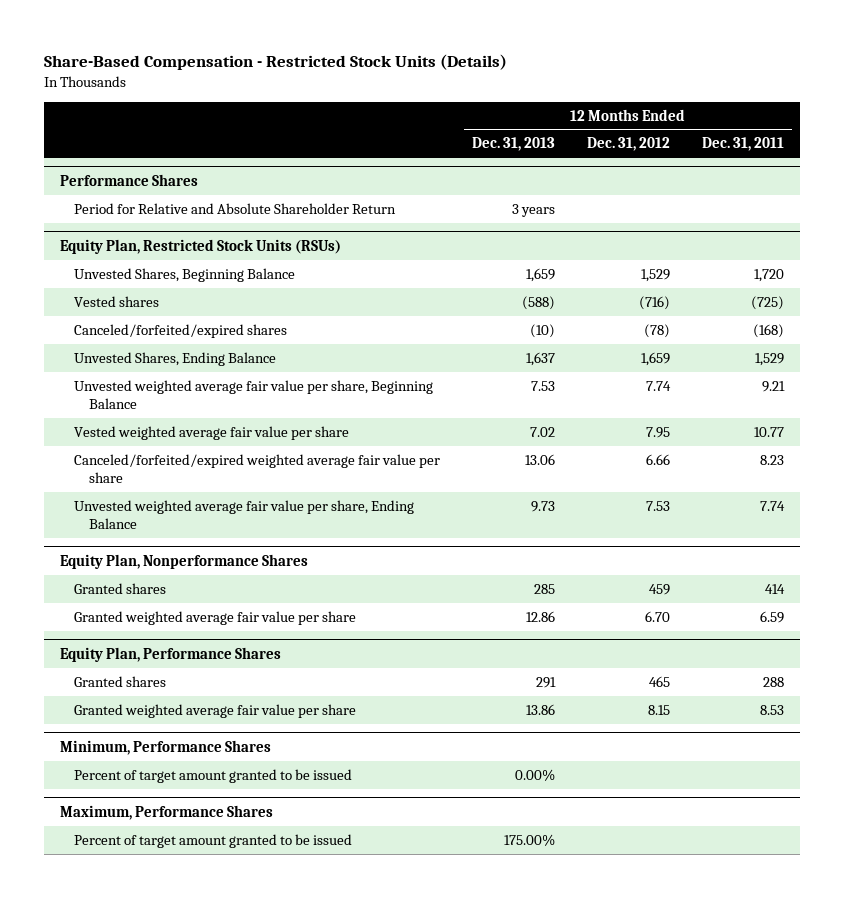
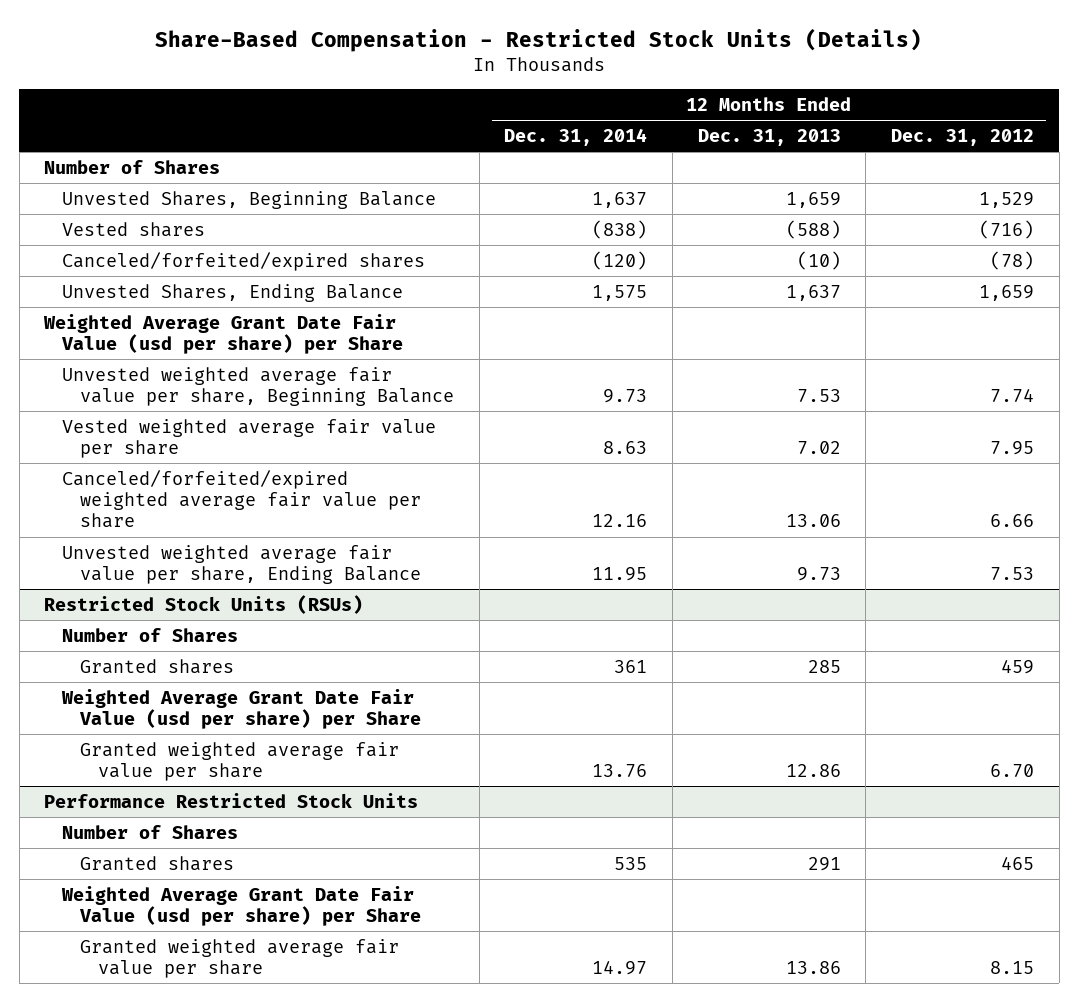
[702,137,785,152] Dec. 31, 2011 -> none
none -> [504,127,648,146] Dec. 31, 2014
[59,173,198,186] Performance Shares -> none
[74,202,397,214] Period for Relative and Absolute Shareholder Return -> none
[59,238,341,254] Equity Plan, Restricted Stock Units (RSUs) -> none
none -> [44,159,221,174] Number of Shares
none -> [43,313,404,355] Weighted Average Grant Date Fair Value (usd per share) per Share
[59,553,308,569] Equity Plan, Nonperformance Shares -> none
none -> [44,594,364,614] Restricted Stock Units (RSUs)
none -> [62,627,239,642] Number of Shares
none -> [61,688,422,730] Weighted Average Grant Date Fair Value (usd per share) per Share
[59,646,281,662] Equity Plan, Performance Shares -> none
none -> [44,792,419,808] Performance Restricted Stock Units
none -> [62,824,239,839] Number of Shares
none -> [61,885,422,927] Weighted Average Grant Date Fair Value (usd per share) per Share
[59,739,271,755] Minimum, Performance Shares -> none
[74,768,353,783] Percent of target amount granted to be issued -> none
[59,804,273,820] Maximum, Performance Shares -> none
[74,833,353,848] Percent of target amount granted to be issued -> none

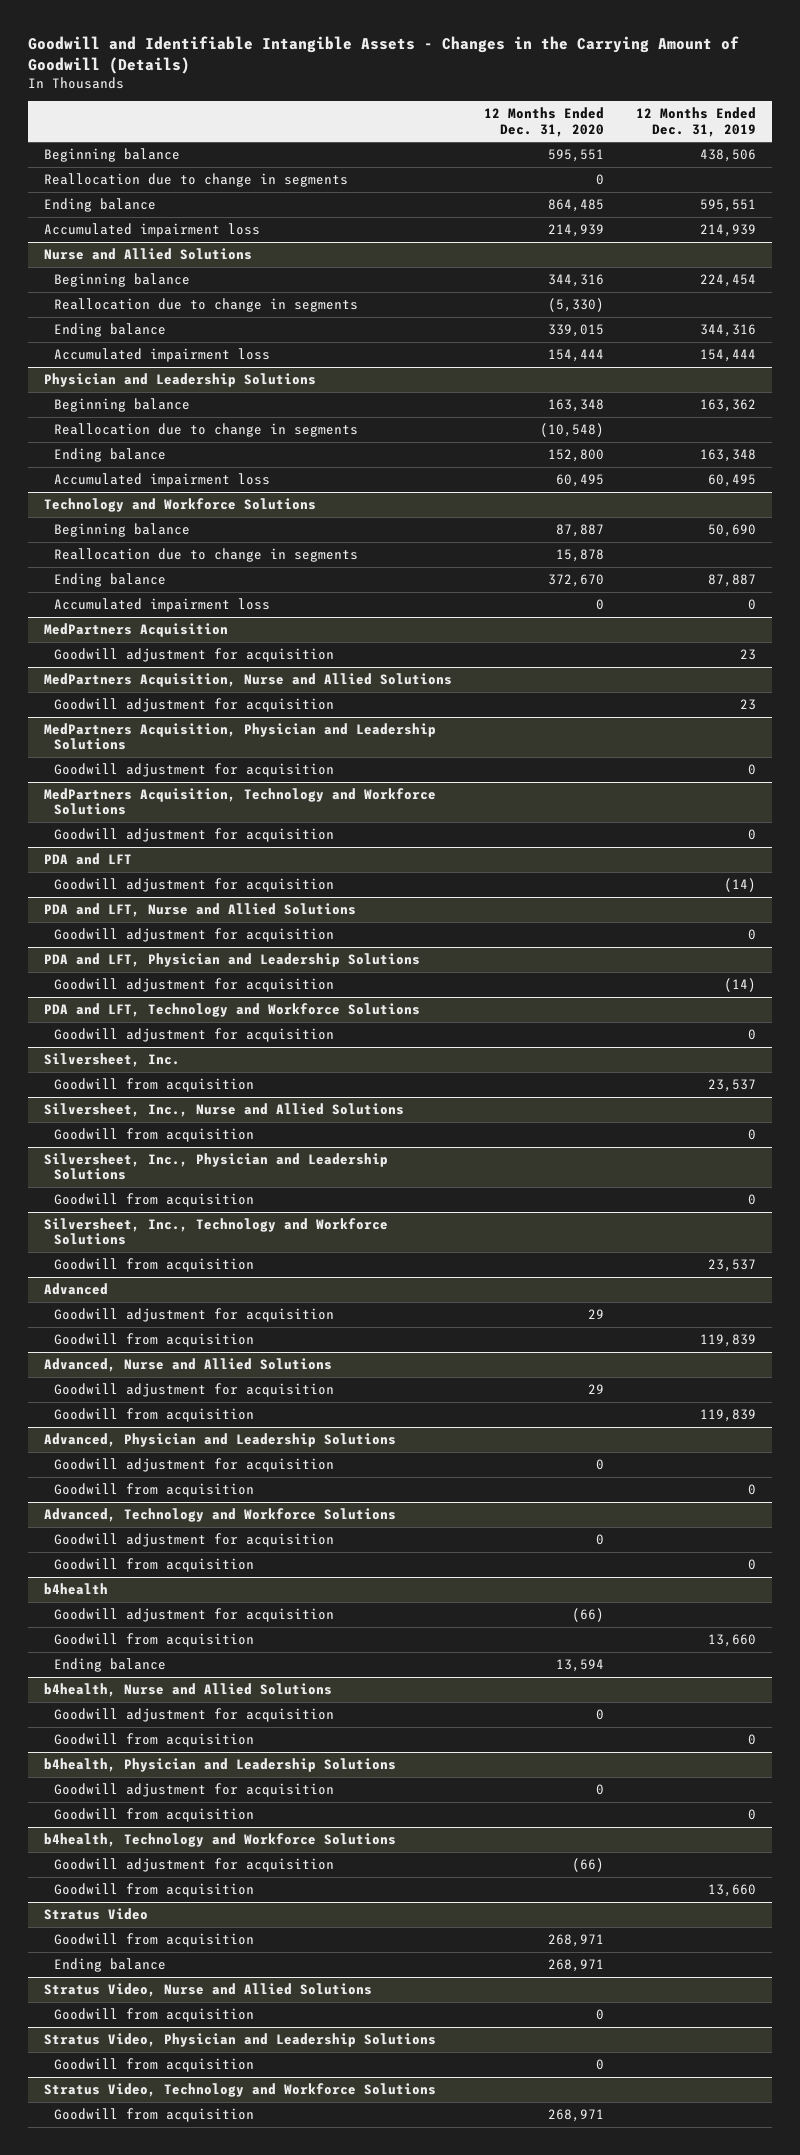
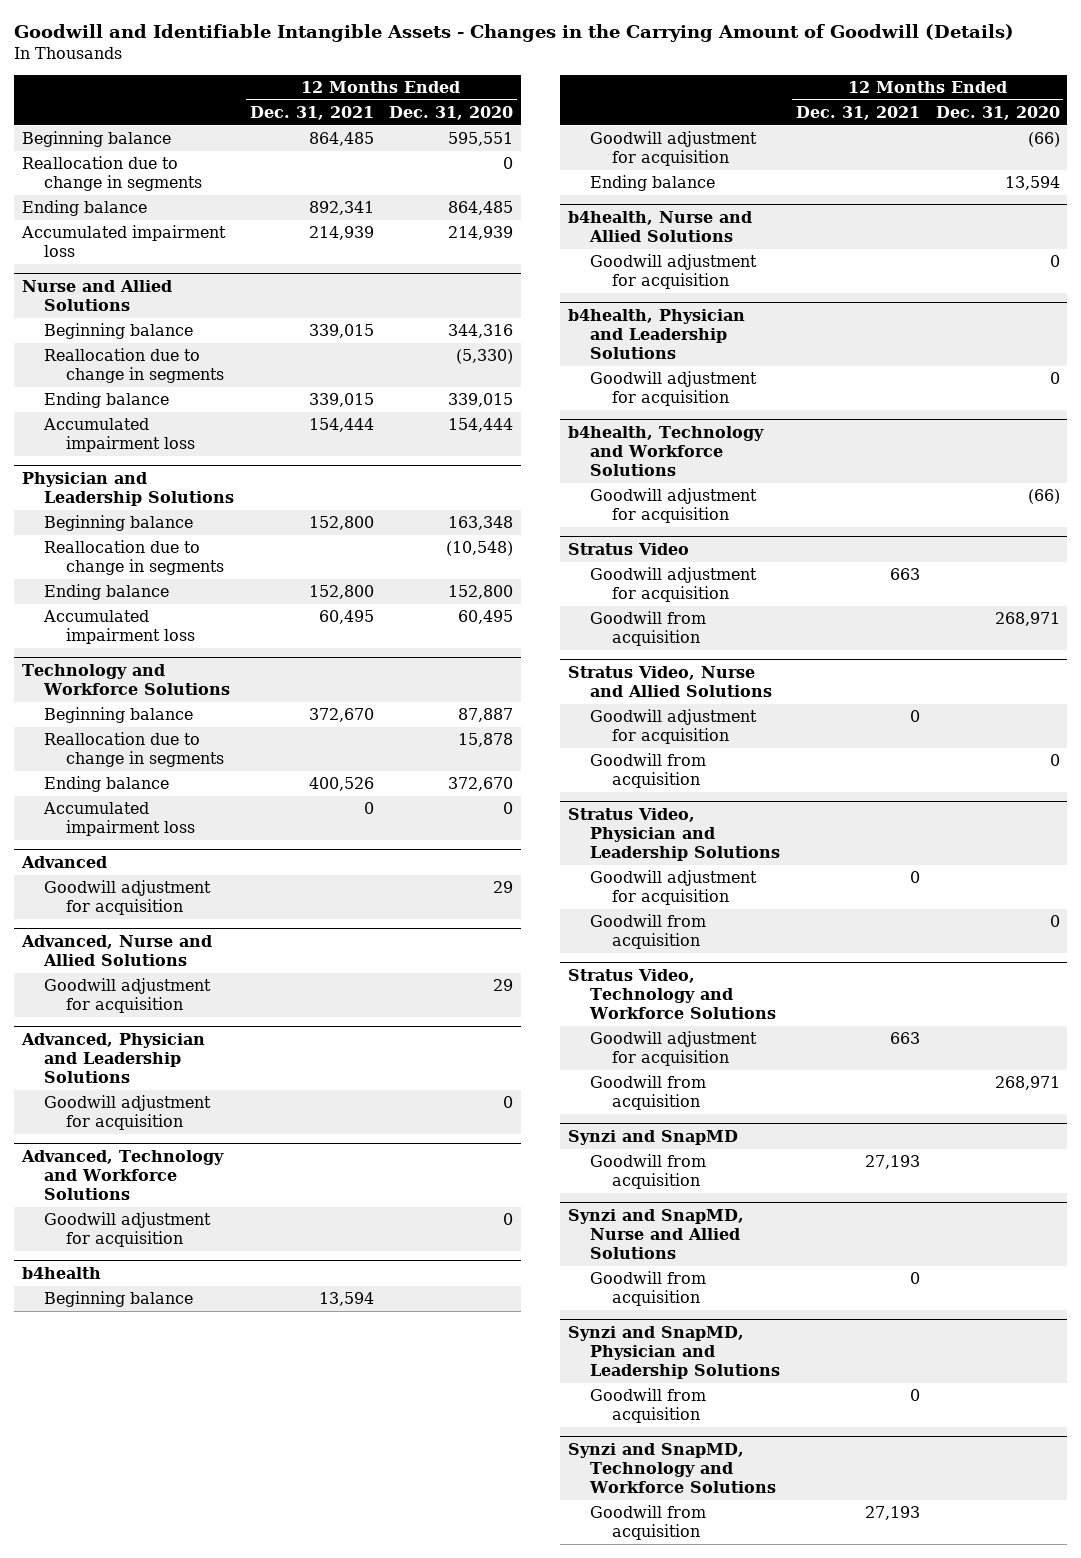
[636,107,757,137] 12 Months Ended Dec. 31, 2019 -> none
none -> [249,105,374,120] Dec. 31, 2021
[44,622,229,637] MedPartners Acquisition -> none
[53,647,334,662] Goodwill adjustment for acquisition -> none
[44,672,453,687] MedPartners Acquisition, Nurse and Allied Solutions -> none
[53,697,334,712] Goodwill adjustment for acquisition -> none
[44,722,437,751] MedPartners Acquisition, Physician and Leadership Solutions -> none
[53,762,334,777] Goodwill adjustment for acquisition -> none
[44,787,437,816] MedPartners Acquisition, Technology and Workforce Solutions -> none
[53,827,334,842] Goodwill adjustment for acquisition -> none
[44,852,133,865] PDA and LFT -> none
[53,877,334,892] Goodwill adjustment for acquisition -> none
[44,902,357,917] PDA and LFT, Nurse and Allied Solutions -> none
[53,927,334,942] Goodwill adjustment for acquisition -> none
[44,952,421,967] PDA and LFT, Physician and Leadership Solutions -> none
[53,977,334,992] Goodwill adjustment for acquisition -> none
[44,1002,421,1017] PDA and LFT, Technology and Workforce Solutions -> none
[53,1027,334,1042] Goodwill adjustment for acquisition -> none
[44,1052,181,1067] Silversheet, Inc. -> none
[53,1077,254,1092] Goodwill from acquisition -> none
[44,1102,405,1117] Silversheet, Inc., Nurse and Allied Solutions -> none
[53,1127,254,1142] Goodwill from acquisition -> none
[44,1152,389,1181] Silversheet, Inc., Physician and Leadership Solutions -> none
[53,1192,254,1207] Goodwill from acquisition -> none
[44,1217,389,1246] Silversheet, Inc., Technology and Workforce Solutions -> none
[53,1257,254,1272] Goodwill from acquisition -> none
[53,1332,254,1347] Goodwill from acquisition -> none
[53,1407,254,1422] Goodwill from acquisition -> none
[53,1482,254,1497] Goodwill from acquisition -> none
[53,1557,254,1572] Goodwill from acquisition -> none
none -> [43,1291,193,1308] Beginning balance
[53,1632,254,1647] Goodwill from acquisition -> none
[53,1732,254,1747] Goodwill from acquisition -> none
[53,1807,254,1822] Goodwill from acquisition -> none
[53,1882,254,1897] Goodwill from acquisition -> none
none -> [590,567,758,603] Goodwill adjustment for acquisition
[53,1957,166,1972] Ending balance -> none
none -> [590,709,758,745] Goodwill adjustment for acquisition
none -> [590,870,758,906] Goodwill adjustment for acquisition
none -> [590,1031,758,1067] Goodwill adjustment for acquisition
none -> [567,1129,738,1145] Synzi and SnapMD
none -> [590,1154,707,1190] Goodwill from acquisition
none -> [567,1208,744,1259] Synzi and SnapMD, Nurse and Allied Solutions
none -> [590,1271,707,1307] Goodwill from acquisition
none -> [567,1325,781,1379] Synzi and SnapMD, Physician and Leadership Solutions
none -> [590,1388,707,1424] Goodwill from acquisition
none -> [567,1442,777,1493] Synzi and SnapMD, Technology and Workforce Solutions
none -> [590,1505,707,1541] Goodwill from acquisition

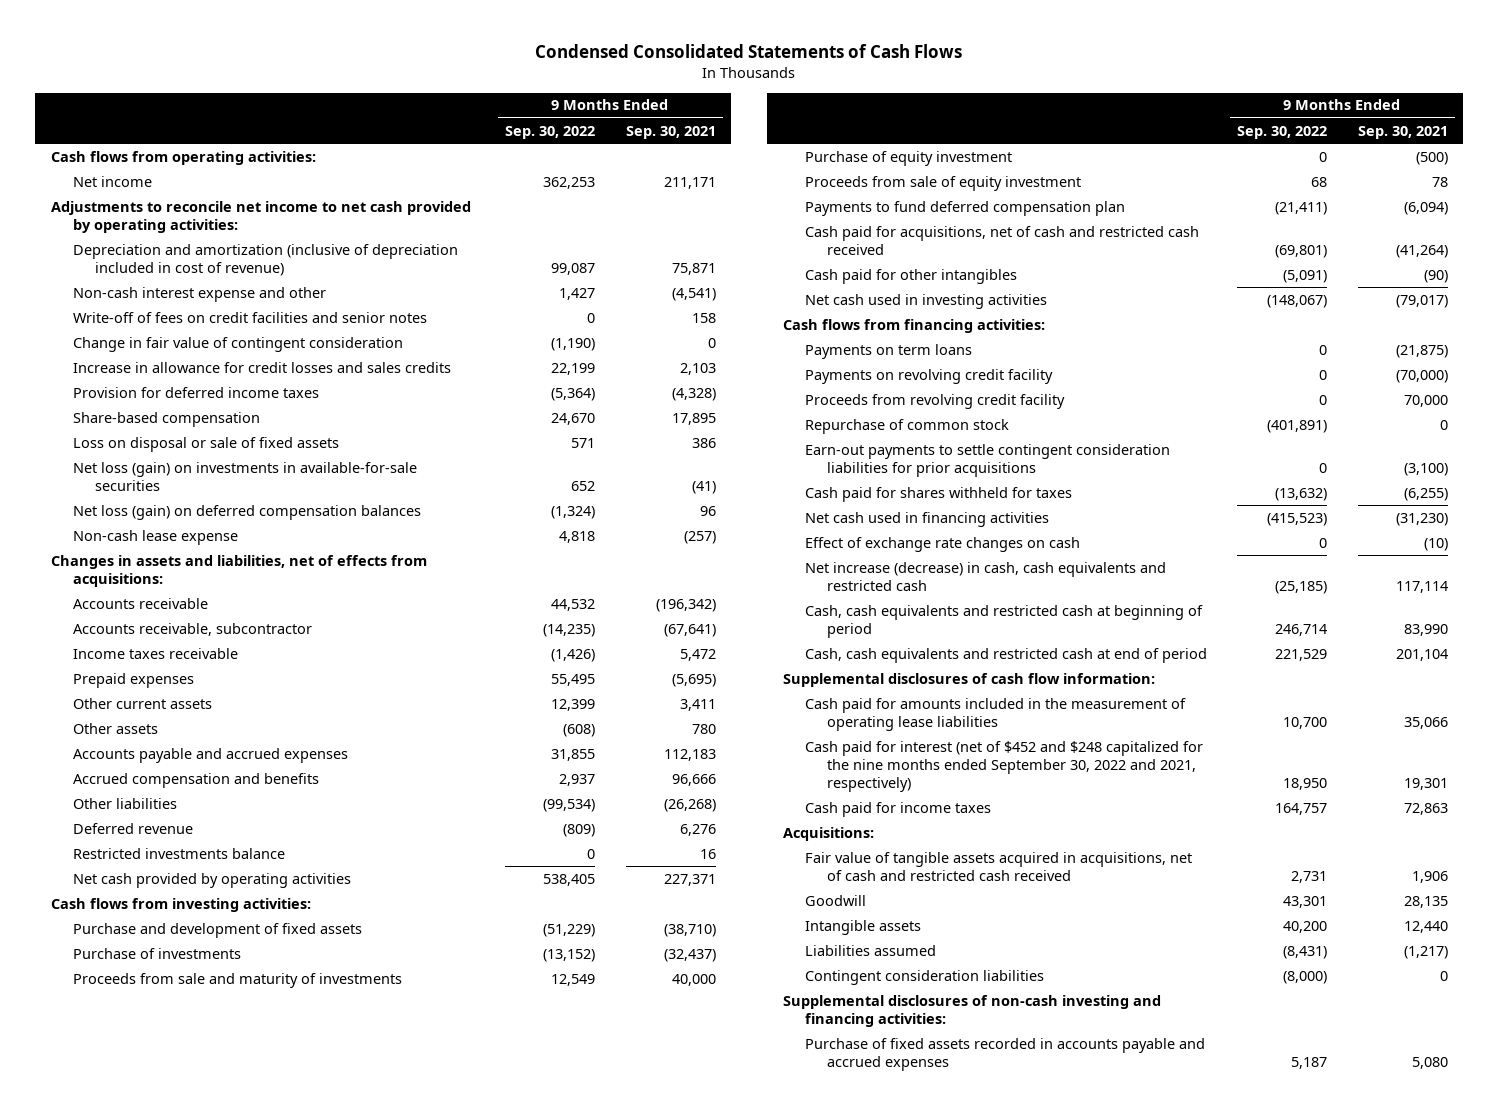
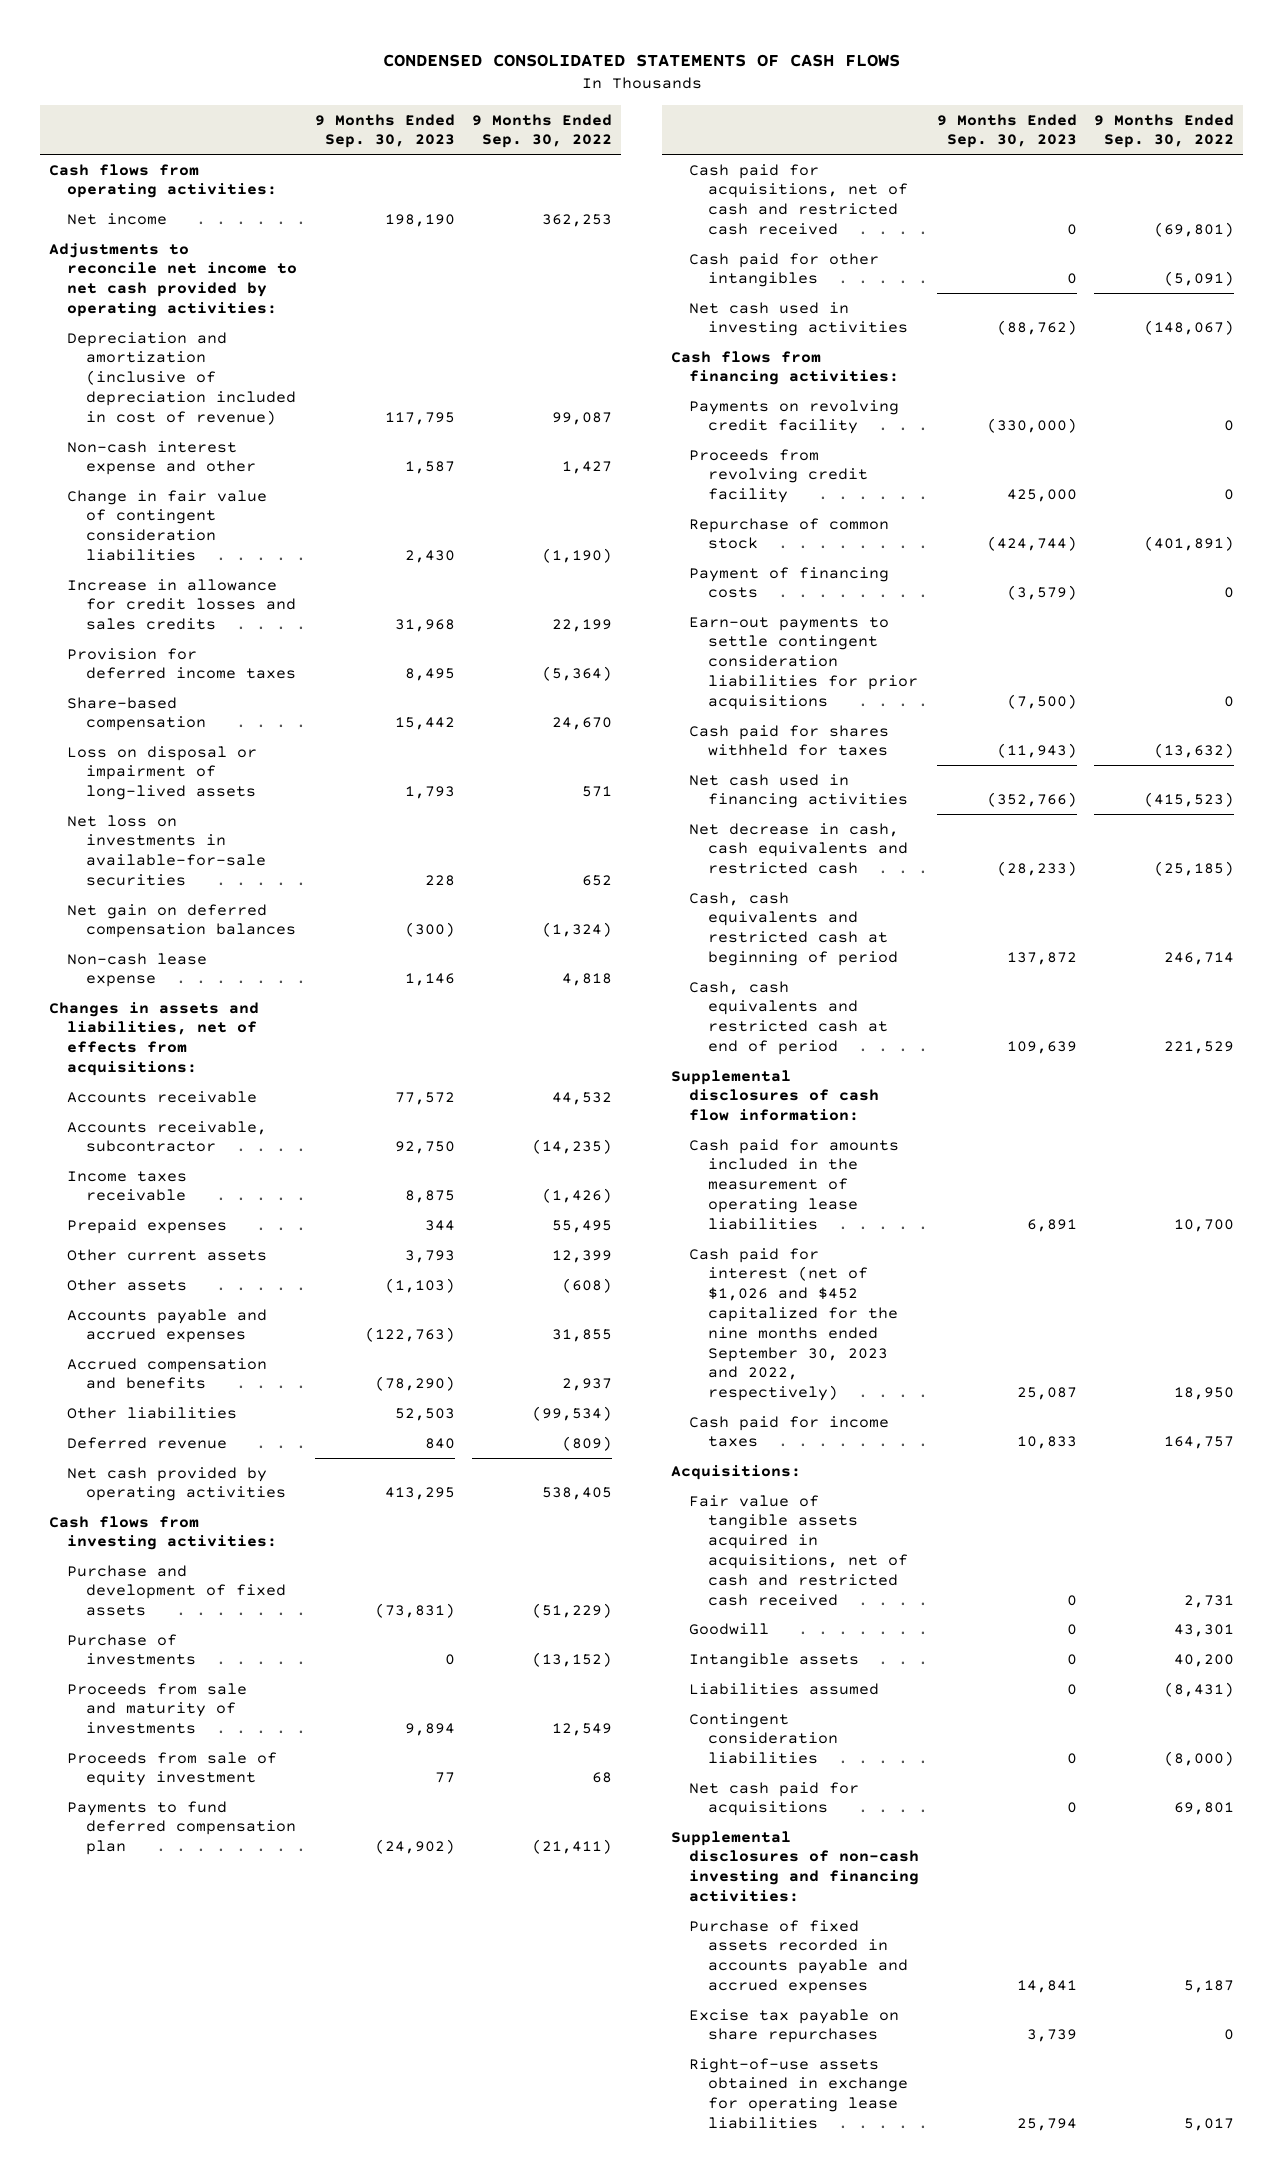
[535,44,963,59] Condensed Consolidated Statements of Cash Flows -> [382,53,900,67] CONDENSED CONSOLIDATED STATEMENTS OF CASH FLOWS
[625,125,716,139] Sep. 30, 2021 -> none
none -> [314,113,455,149] 9 Months Ended Sep. 30, 2023
[72,311,427,323] Write-off of fees on credit facilities and senior notes -> none
[72,336,403,352] Change in fair value of contingent consideration -> [67,489,268,562] Change in fair value of contingent consideration liabilities
[72,436,339,452] Loss on disposal or sale of fixed assets -> [67,745,258,801] Loss on disposal or impairment of long-lived assets
[72,461,417,492] Net loss (gain) on investments in available-for-sale securities -> [67,814,266,887] Net loss on investments in available-for-sale securities
[72,504,421,520] Net loss (gain) on deferred compensation balances -> [67,903,296,939] Net gain on deferred compensation balances
[72,847,285,859] Restricted investments balance -> none
[804,150,1012,166] Purchase of equity investment -> none
[804,343,972,359] Payments on term loans -> none
none -> [689,566,890,599] Payment of financing costs
[804,536,1080,552] Effect of exchange rate changes on cash -> none
[804,561,1166,592] Net increase (decrease) in cash, cash equivalents and restricted cash -> [689,822,908,875] Net decrease in cash, cash equivalents and restricted cash
[804,740,1203,793] Cash paid for interest (net of $452 and $248 capitalized for the nine months ended September 30, 2022 and 2021, respectively) -> [689,1247,898,1402] Cash paid for interest (net of $1,026 and $452 capitalized for the nine months ended September 30, 2023 and 2022, respectively)
none -> [689,1781,860,1817] Net cash paid for acquisitions
none -> [689,2008,900,2044] Excise tax payable on share repurchases
none -> [689,2057,908,2130] Right-of-use assets obtained in exchange for operating lease liabilities

